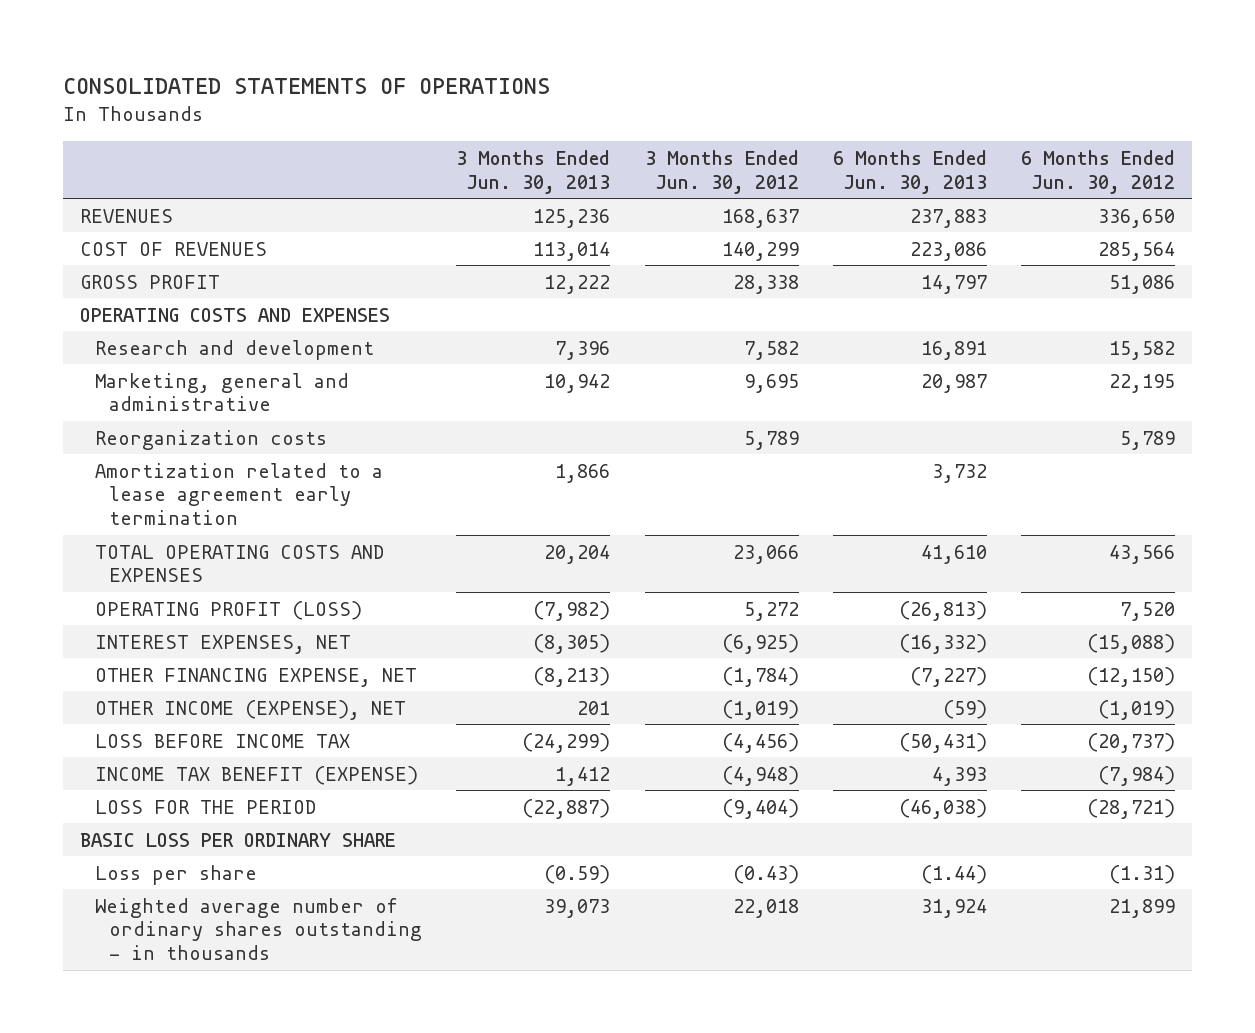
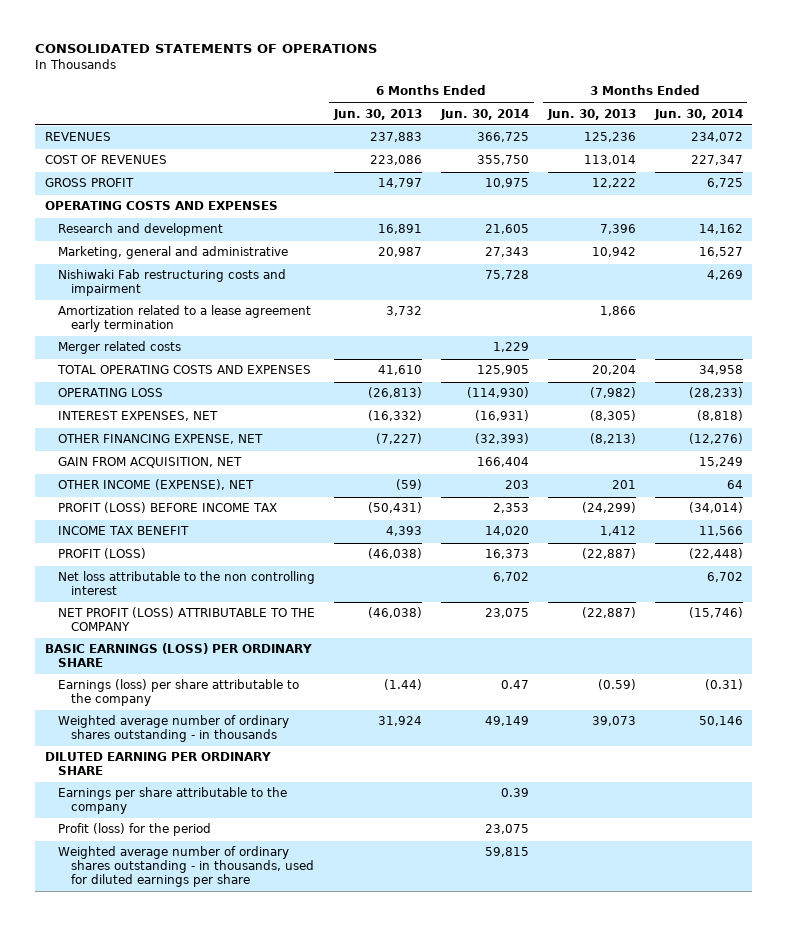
[644,149,799,194] 3 Months Ended Jun. 30, 2012 -> none
[1021,149,1176,194] 6 Months Ended Jun. 30, 2012 -> none
none -> [439,108,529,120] Jun. 30, 2014
none -> [653,108,743,120] Jun. 30, 2014
[94,429,327,450] Reorganization costs -> none
none -> [58,269,287,297] Nishiwaki Fab restructuring costs and impairment
none -> [58,341,182,355] Merger related costs
[94,600,362,620] OPERATING PROFIT (LOSS) -> [58,388,164,398] OPERATING LOSS
none -> [58,457,243,469] GAIN FROM ACQUISITION, NET
[94,733,350,748] LOSS BEFORE INCOME TAX -> [58,502,278,514] PROFIT (LOSS) BEFORE INCOME TAX
[94,765,418,785] INCOME TAX BENEFIT (EXPENSE) -> [58,526,190,536] INCOME TAX BENEFIT
none -> [58,548,147,560] PROFIT (LOSS)
none -> [58,571,316,596] Net loss attributable to the non controlling interest
[94,799,316,814] LOSS FOR THE PERIOD -> [58,607,316,632] NET PROFIT (LOSS) ATTRIBUTABLE TO THE COMPANY
[80,832,397,847] BASIC LOSS PER ORDINARY SHARE -> [44,643,312,668] BASIC EARNINGS (LOSS) PER ORDINARY SHARE
[94,864,257,885] Loss per share -> [58,679,300,707] Earnings (loss) per share attributable to the company
none -> [44,752,271,776] DILUTED EARNING PER ORDINARY SHARE
none -> [58,787,288,815] Earnings per share attributable to the company
none -> [58,823,212,837] Profit (loss) for the period
none -> [58,846,315,887] Weighted average number of ordinary shares outstanding - in thousands, used for diluted earnings per share

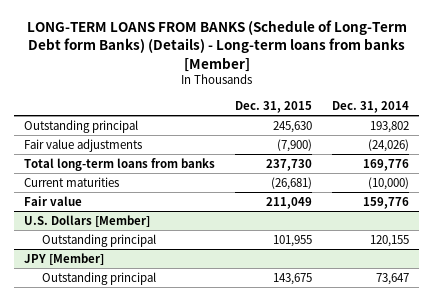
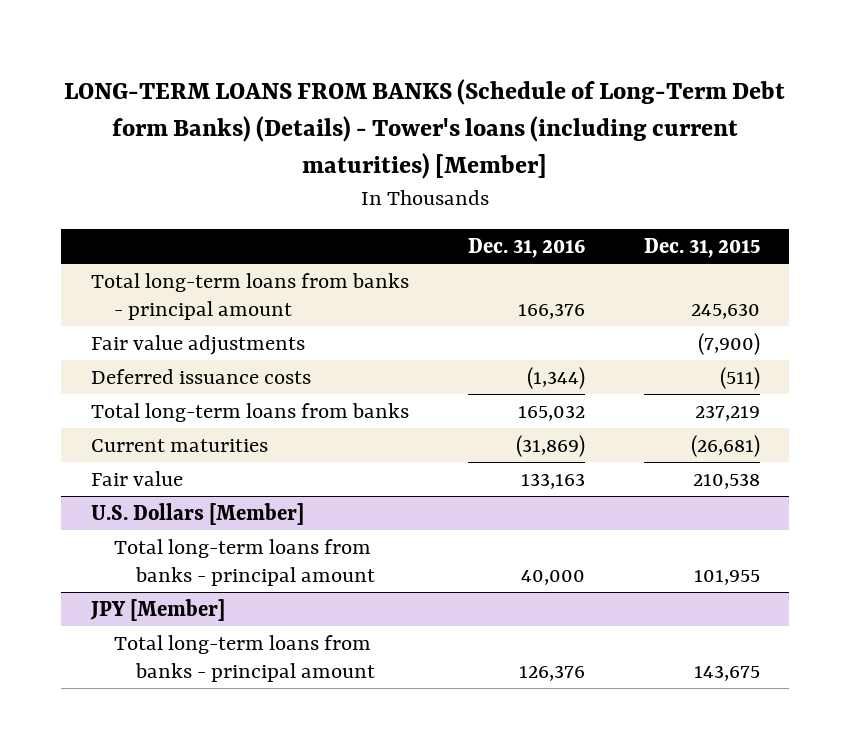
[26,20,407,72] LONG-TERM LOANS FROM BANKS (Schedule of Long-Term Debt form Banks) (Details) - Long-term loans from banks [Member] -> [64,78,786,179] LONG-TERM LOANS FROM BANKS (Schedule of Long-Term Debt form Banks) (Details) - Tower's loans (including current maturities) [Member]
[331,100,409,113] Dec. 31, 2014 -> none
none -> [467,238,585,259] Dec. 31, 2016
[24,119,139,133] Outstanding principal -> [90,272,409,320] Total long-term loans from banks - principal amount
none -> [90,368,311,384] Deferred issuance costs
[266,158,313,171] 237,730 -> [694,404,760,421] 237,219
[266,196,313,209] 211,049 -> [692,472,760,489] 210,538
[41,233,156,247] Outstanding principal -> [113,538,376,586] Total long-term loans from banks - principal amount
[41,271,156,285] Outstanding principal -> [113,634,376,682] Total long-term loans from banks - principal amount

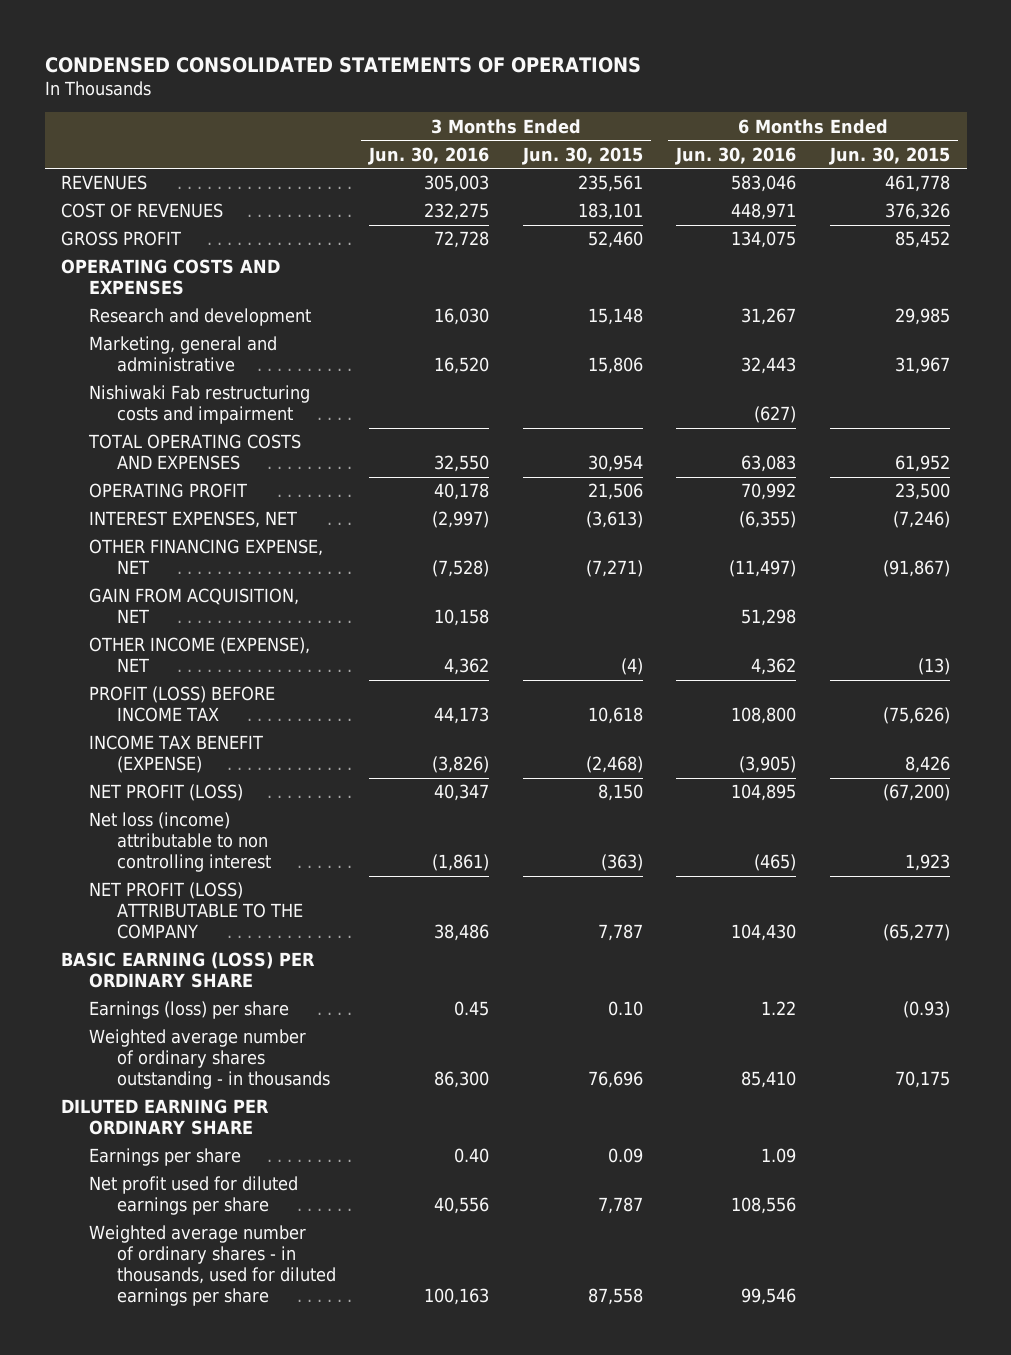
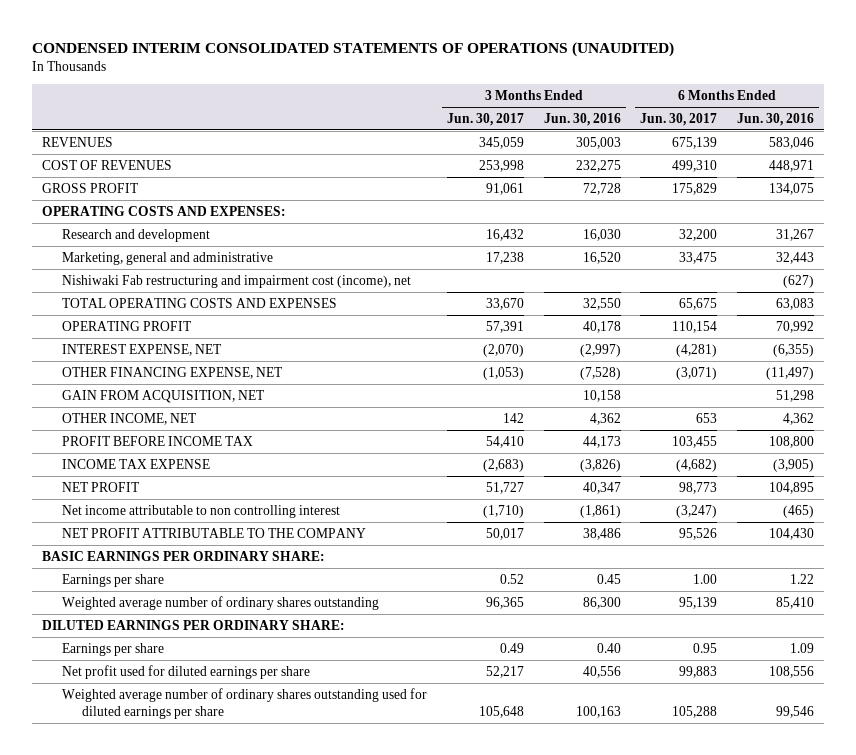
[44,56,641,73] CONDENSED CONSOLIDATED STATEMENTS OF OPERATIONS -> [32,41,675,57] CONDENSED INTERIM CONSOLIDATED STATEMENTS OF OPERATIONS (UNAUDITED)
[521,146,643,165] Jun. 30, 2015 -> none
[828,146,950,165] Jun. 30, 2015 -> none
none -> [446,112,524,126] Jun. 30, 2017
none -> [640,112,718,126] Jun. 30, 2017
[61,259,281,296] OPERATING COSTS AND EXPENSES -> [42,205,287,216] OPERATING COSTS AND EXPENSES:
[88,385,310,425] Nishiwaki Fab restructuring costs and impairment -> [62,274,412,288] Nishiwaki Fab restructuring and impairment cost (income), net
[88,511,297,529] INTEREST EXPENSES, NET -> [62,343,223,356] INTEREST EXPENSE, NET
[88,637,310,673] OTHER INCOME (EXPENSE), NET -> [62,412,198,425] OTHER INCOME, NET
[88,686,275,723] PROFIT (LOSS) BEFORE INCOME TAX -> [62,435,254,446] PROFIT BEFORE INCOME TAX
[88,735,263,774] INCOME TAX BENEFIT (EXPENSE) -> [62,458,211,469] INCOME TAX EXPENSE
[88,784,243,802] NET PROFIT (LOSS) -> [62,481,141,492] NET PROFIT
[88,812,271,873] Net loss (income) attributable to non controlling interest -> [62,504,341,518] Net income attributable to non controlling interest
[88,882,303,940] NET PROFIT (LOSS) ATTRIBUTABLE TO THE COMPANY -> [62,527,367,538] NET PROFIT ATTRIBUTABLE TO THE COMPANY
[61,952,316,989] BASIC EARNING (LOSS) PER ORDINARY SHARE -> [42,550,326,561] BASIC EARNINGS PER ORDINARY SHARE:
[88,1001,289,1020] Earnings (loss) per share -> [62,573,165,587] Earnings per share
[88,1029,330,1090] Weighted average number of ordinary shares outstanding - in thousands -> [62,595,380,610] Weighted average number of ordinary shares outstanding
[61,1099,270,1136] DILUTED EARNING PER ORDINARY SHARE -> [42,619,346,630] DILUTED EARNINGS PER ORDINARY SHARE:
[88,1225,336,1307] Weighted average number of ordinary shares - in thousands, used for diluted earnings per share -> [62,687,428,720] Weighted average number of ordinary shares outstanding used for diluted earnings per share

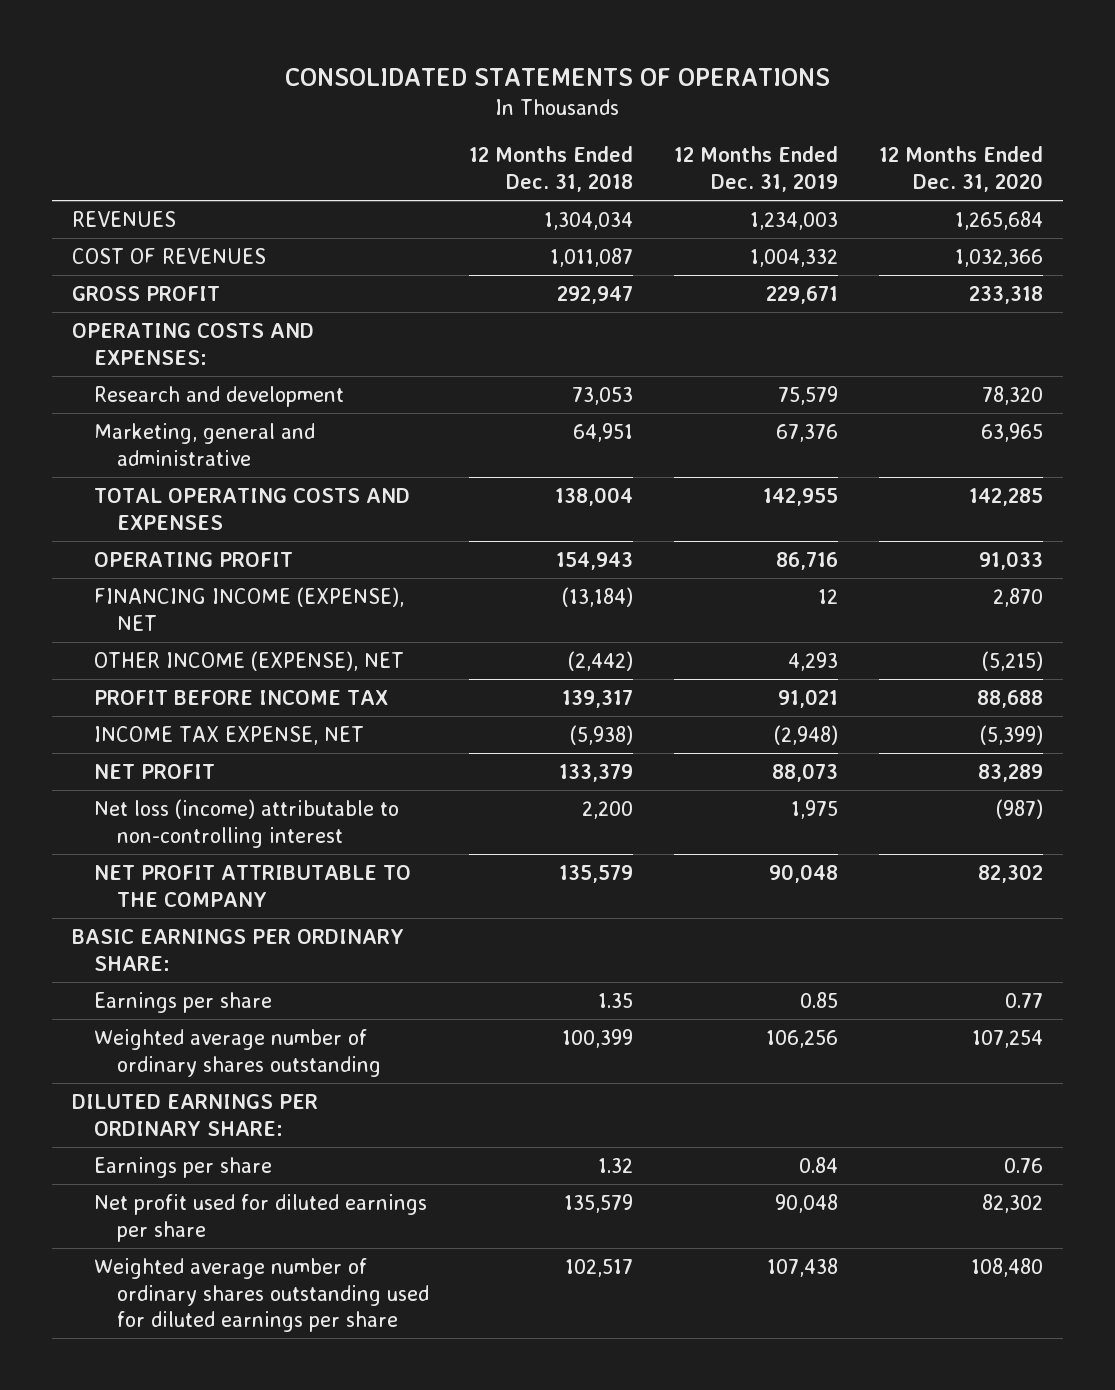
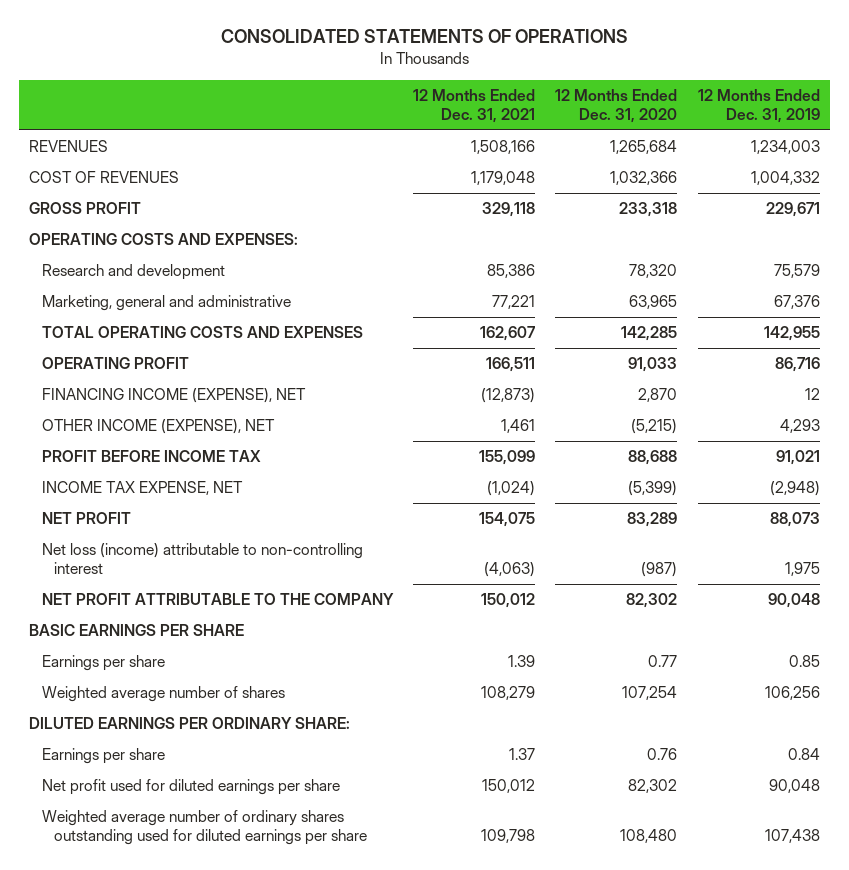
[469,146,634,193] 12 Months Ended Dec. 31, 2018 -> none
none -> [413,89,536,123] 12 Months Ended Dec. 31, 2021
[72,928,405,971] BASIC EARNINGS PER ORDINARY SHARE: -> [29,624,245,637] BASIC EARNINGS PER SHARE
[94,1028,381,1077] Weighted average number of ordinary shares outstanding -> [41,686,285,703] Weighted average number of shares

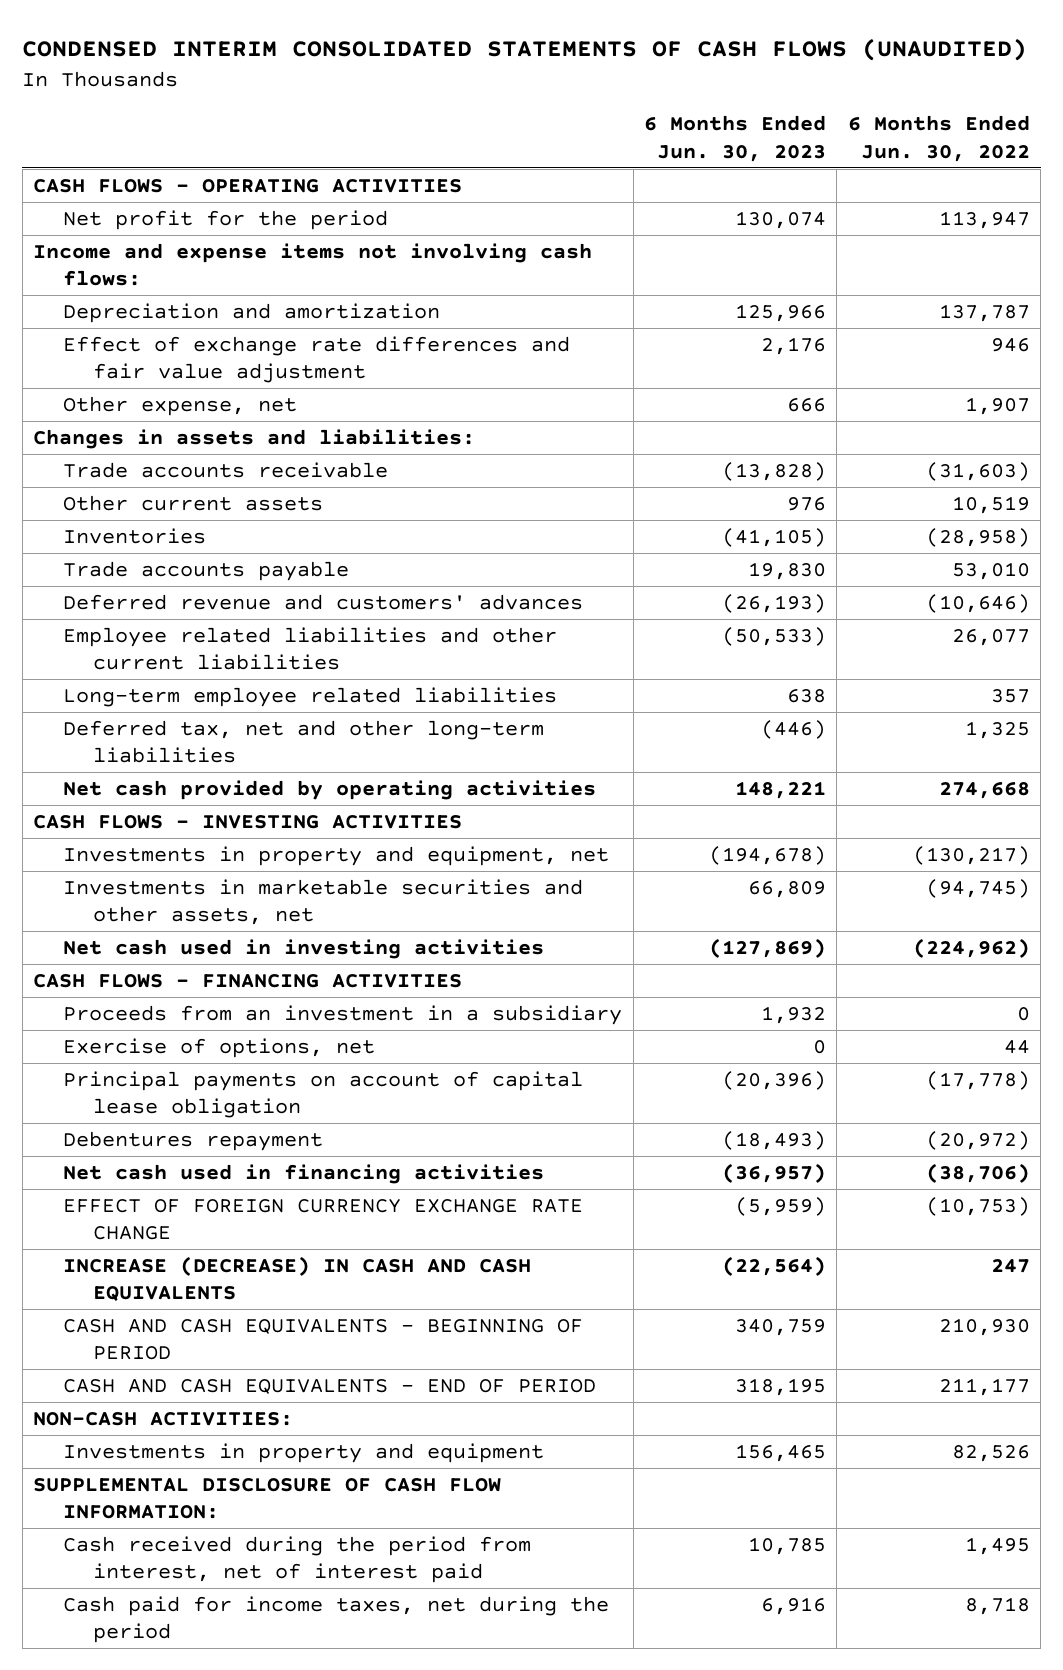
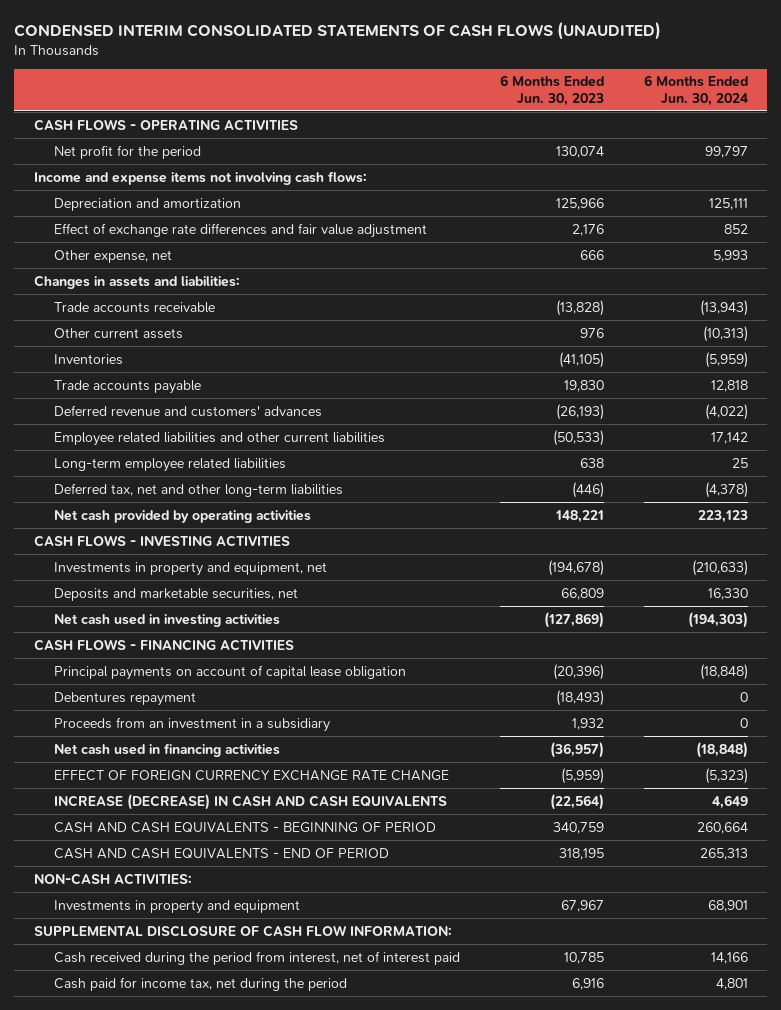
[847,115,1030,162] 6 Months Ended Jun. 30, 2022 -> none
none -> [643,75,748,106] 6 Months Ended Jun. 30, 2024
[63,878,584,926] Investments in marketable securities and other assets, net -> [54,587,299,601] Deposits and marketable securities, net
[63,1037,376,1058] Exercise of options, net -> none
[63,1004,623,1025] Proceeds from an investment in a subsidiary -> [54,716,331,732] Proceeds from an investment in a subsidiary
[735,1443,827,1462] 156,465 -> [561,899,605,912] 67,967
[63,1595,610,1644] Cash paid for income taxes, net during the period -> [54,976,348,991] Cash paid for income tax, net during the period

